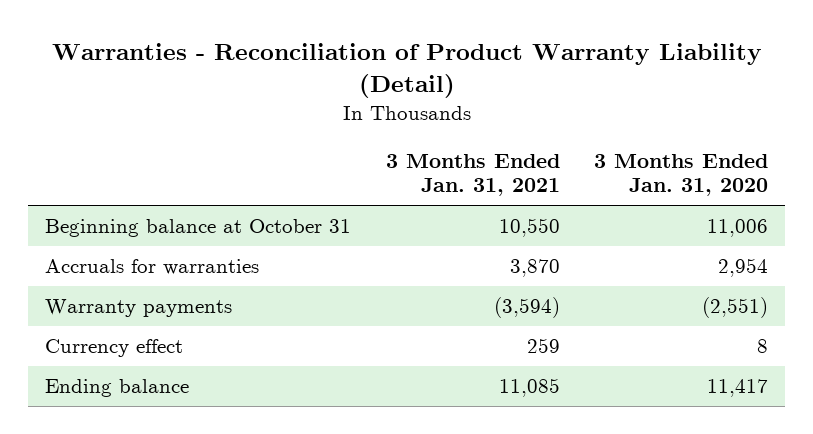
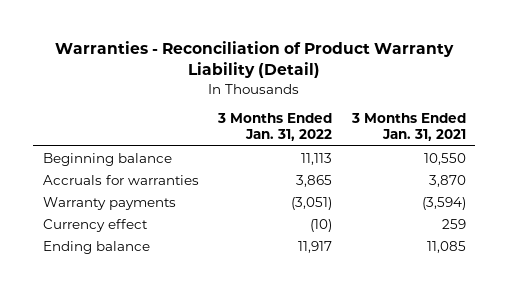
[594,154,769,197] 3 Months Ended Jan. 31, 2020 -> none
none -> [217,113,333,142] 3 Months Ended Jan. 31, 2022
[45,219,352,238] Beginning balance at October 31 -> [42,153,172,167] Beginning balance

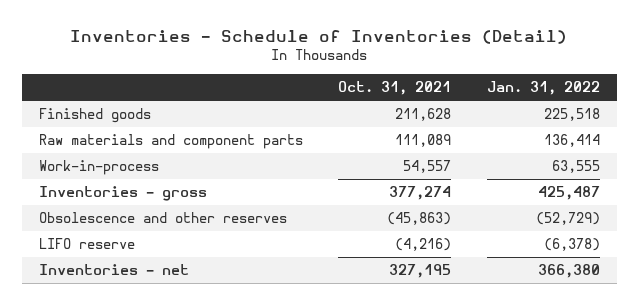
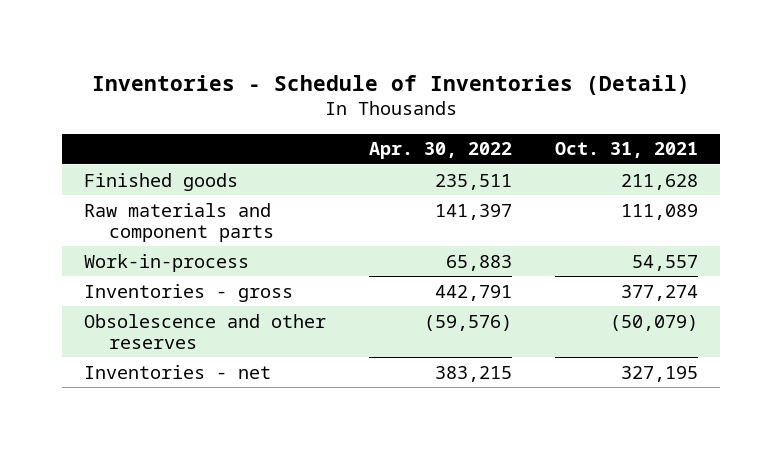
[486,81,600,96] Jan. 31, 2022 -> none
none -> [369,142,513,160] Apr. 30, 2022
[39,238,136,250] LIFO reserve -> none
[387,212,452,226] (45,863) -> [610,314,699,331] (50,079)

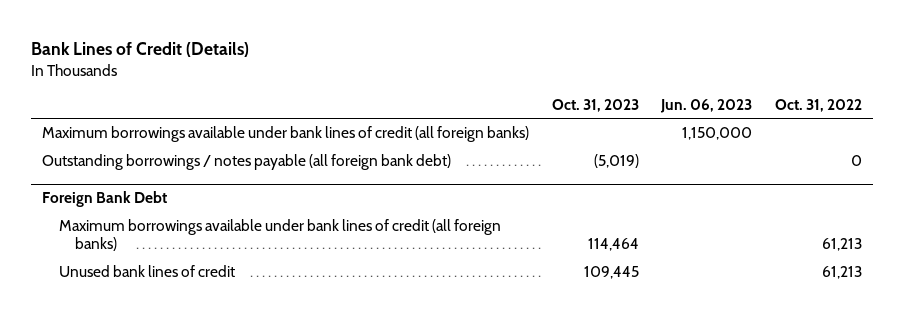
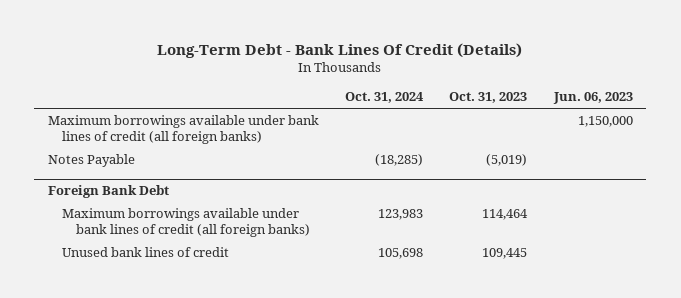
[31,41,250,57] Bank Lines of Credit (Details) -> [157,42,523,58] Long-Term Debt - Bank Lines Of Credit (Details)
[774,98,862,112] Oct. 31, 2022 -> none
none -> [345,92,425,104] Oct. 31, 2024
[42,154,452,171] Outstanding borrowings / notes payable (all foreign bank debt) -> [47,154,135,168] Notes Payable

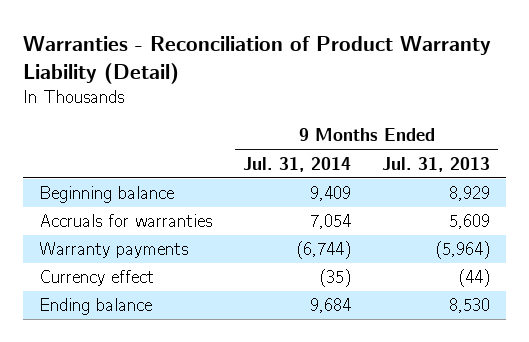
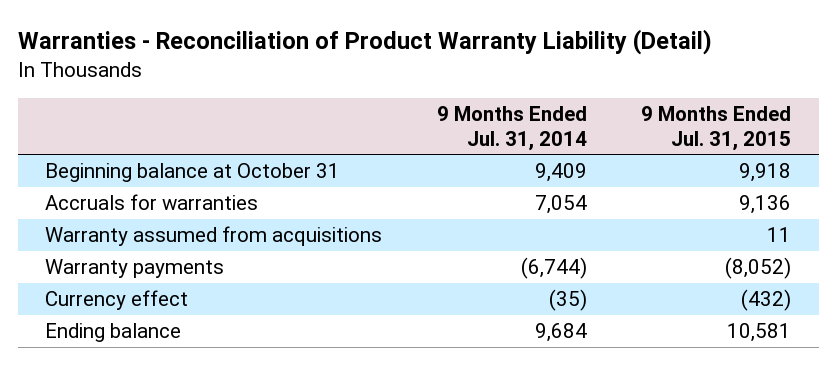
[382,156,491,172] Jul. 31, 2013 -> none
none -> [641,106,792,151] 9 Months Ended Jul. 31, 2015
[38,186,174,204] Beginning balance -> [44,163,340,183] Beginning balance at October 31
none -> [44,226,382,247] Warranty assumed from acquisitions

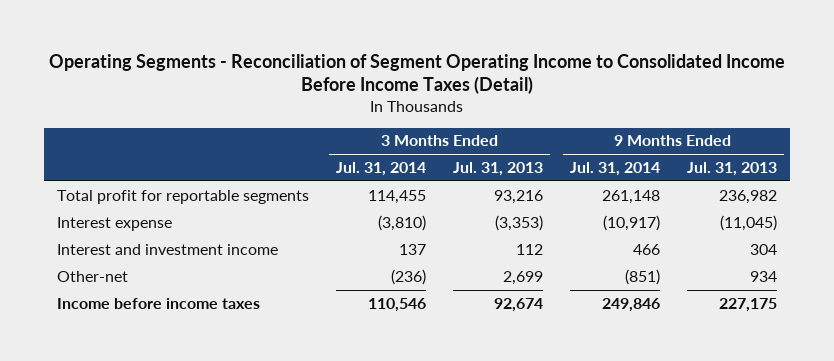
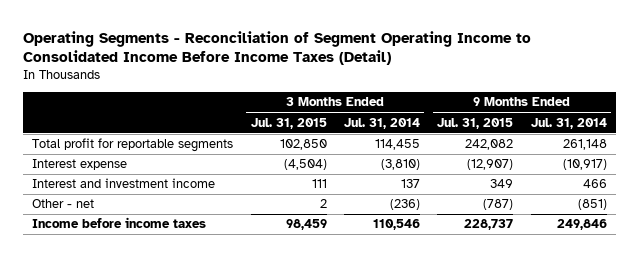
[453,161,544,176] Jul. 31, 2013 -> none
[686,161,777,176] Jul. 31, 2013 -> none
none -> [250,117,327,129] Jul. 31, 2015
none -> [437,117,514,129] Jul. 31, 2015
[57,270,129,282] Other-net -> [32,199,95,209] Other - net

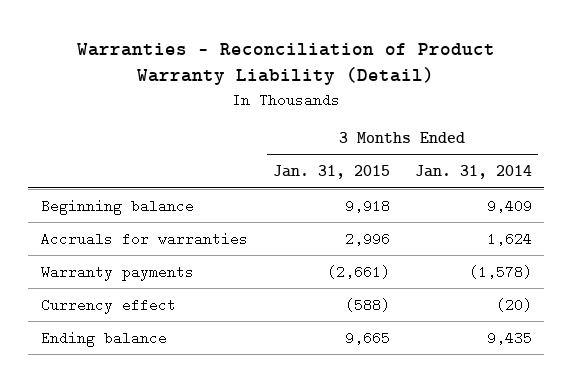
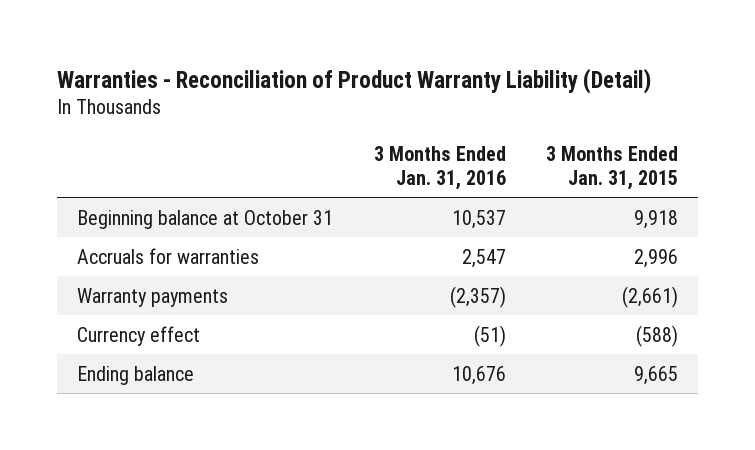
[414,165,532,180] Jan. 31, 2014 -> none
none -> [373,146,506,190] 3 Months Ended Jan. 31, 2016
[40,198,194,215] Beginning balance -> [77,209,334,229] Beginning balance at October 31

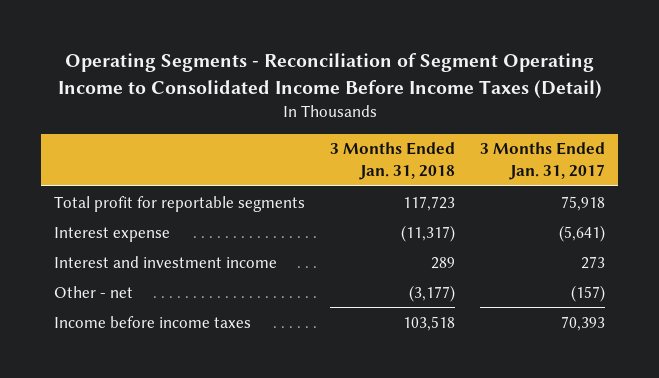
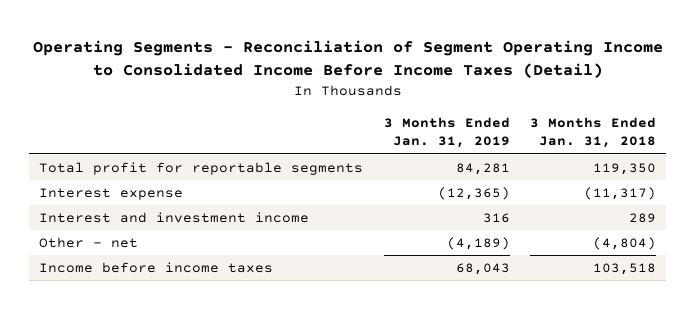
[480,142,606,181] 3 Months Ended Jan. 31, 2017 -> none
none -> [383,116,510,149] 3 Months Ended Jan. 31, 2019
[403,195,456,211] 117,723 -> [592,163,656,176] 119,350
[409,284,456,302] (3,177) -> [592,237,656,251] (4,804)

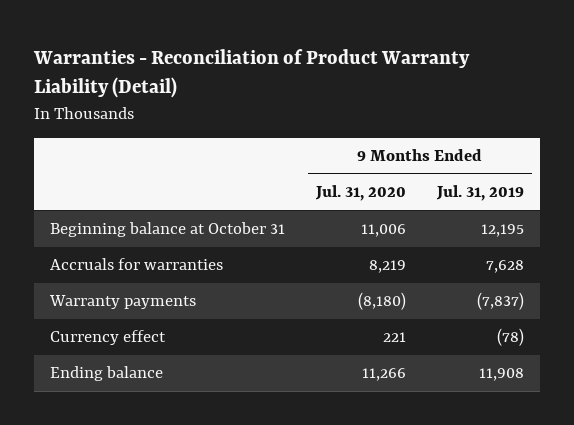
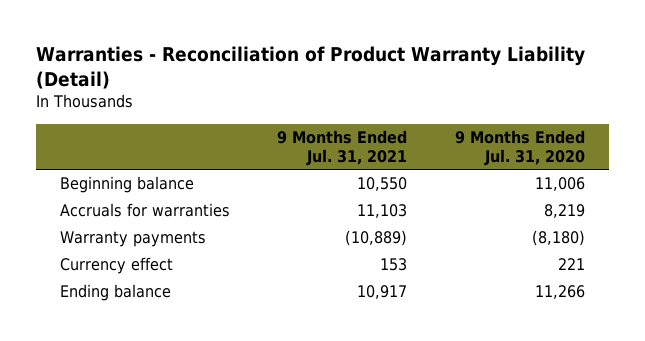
[436,185,525,202] Jul. 31, 2019 -> none
none -> [277,129,408,166] 9 Months Ended Jul. 31, 2021
[49,222,285,238] Beginning balance at October 31 -> [59,176,194,194] Beginning balance

